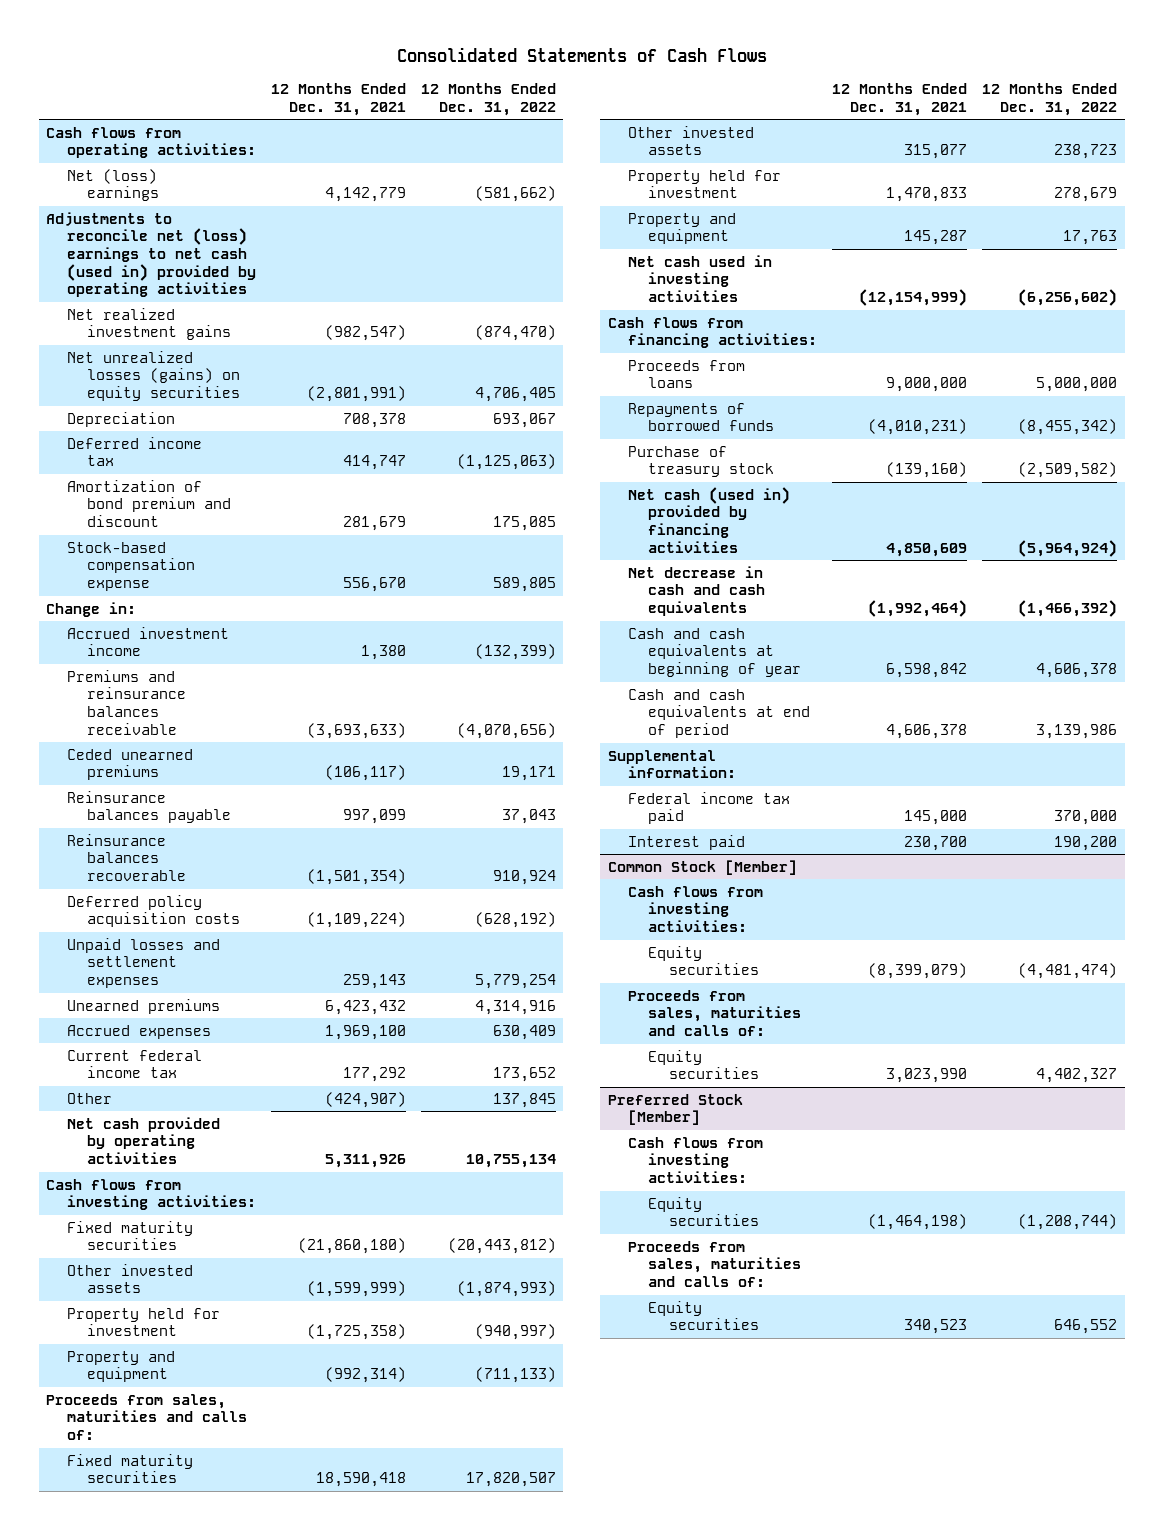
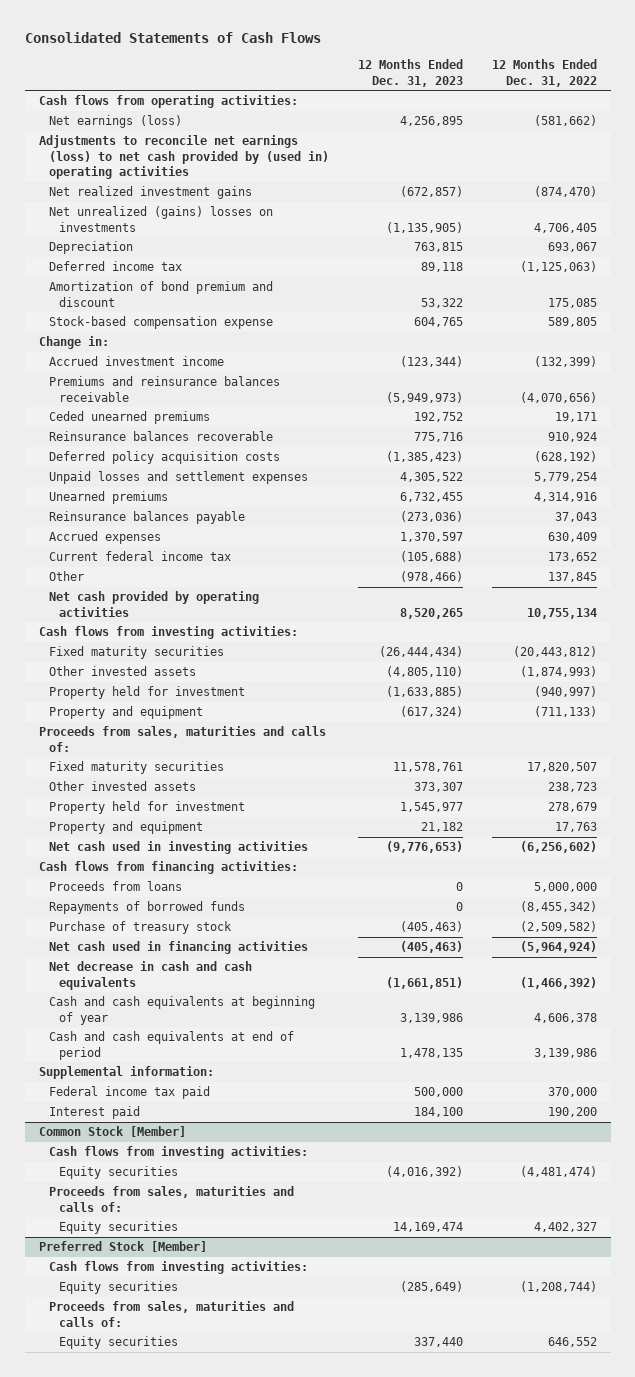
[270,83,406,116] 12 Months Ended Dec. 31, 2021 -> none
none -> [357,59,463,87] 12 Months Ended Dec. 31, 2023
[66,168,160,202] Net (loss) earnings -> [49,115,183,129] Net earnings (loss)
[46,211,256,298] Adjustments to reconcile net (loss) earnings to net cash (used in) provided by operating activities -> [38,135,330,179] Adjustments to reconcile net earnings (loss) to net cash provided by (used in) operating activities
[66,350,241,402] Net unrealized losses (gains) on equity securities -> [49,206,274,232] Net unrealized (gains) losses on investments
[66,790,232,824] Reinsurance balances payable -> [49,511,246,525] Reinsurance balances payable
[628,486,791,553] Net cash (used in) provided by financing activities -> [49,941,309,955] Net cash used in financing activities

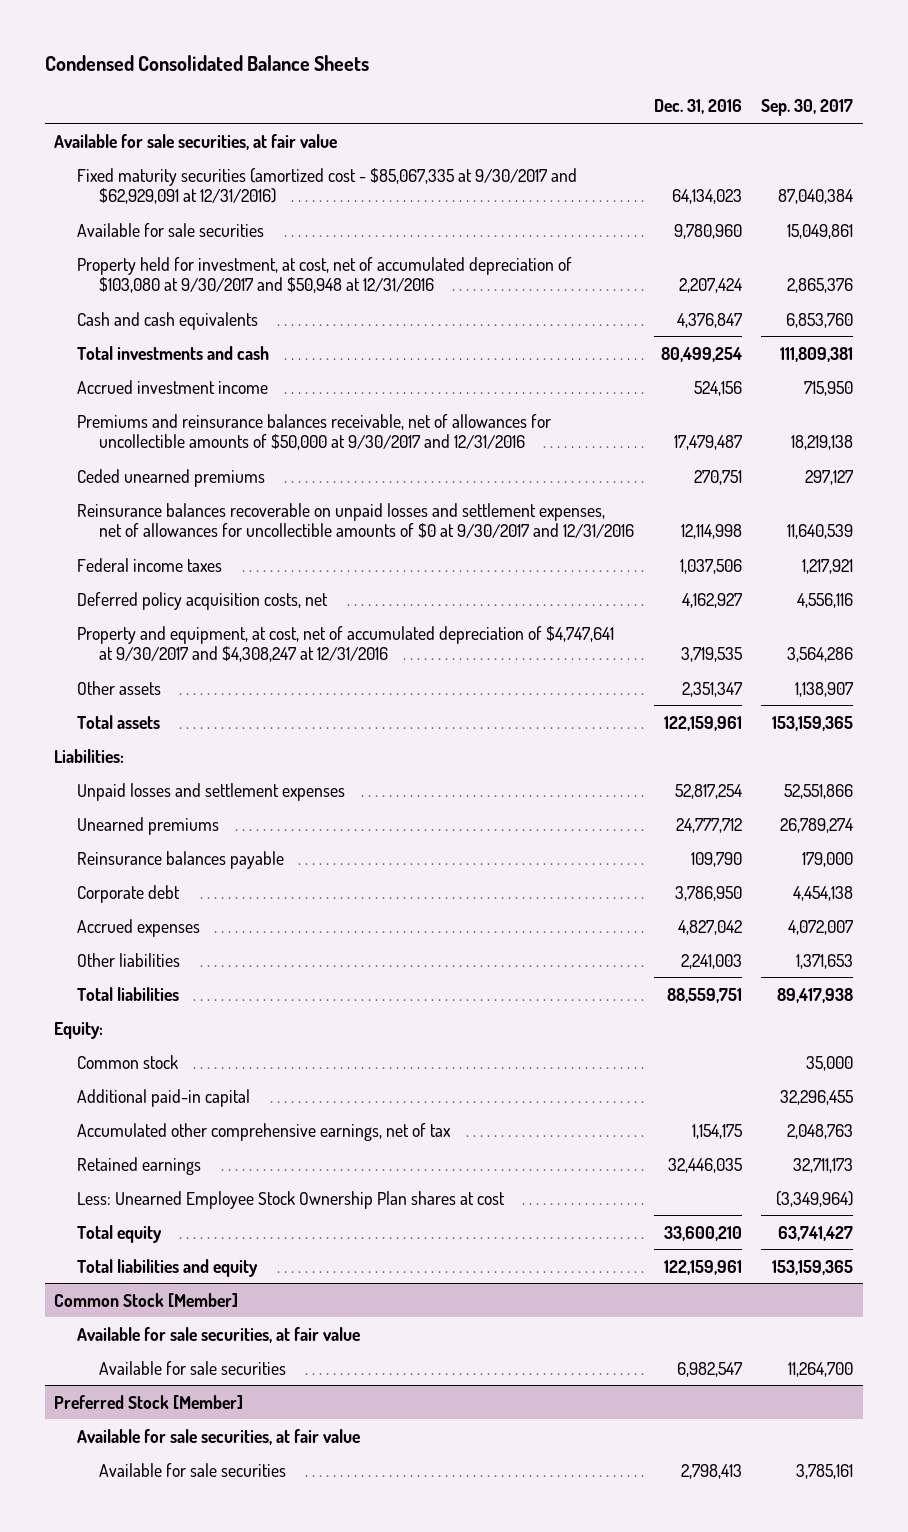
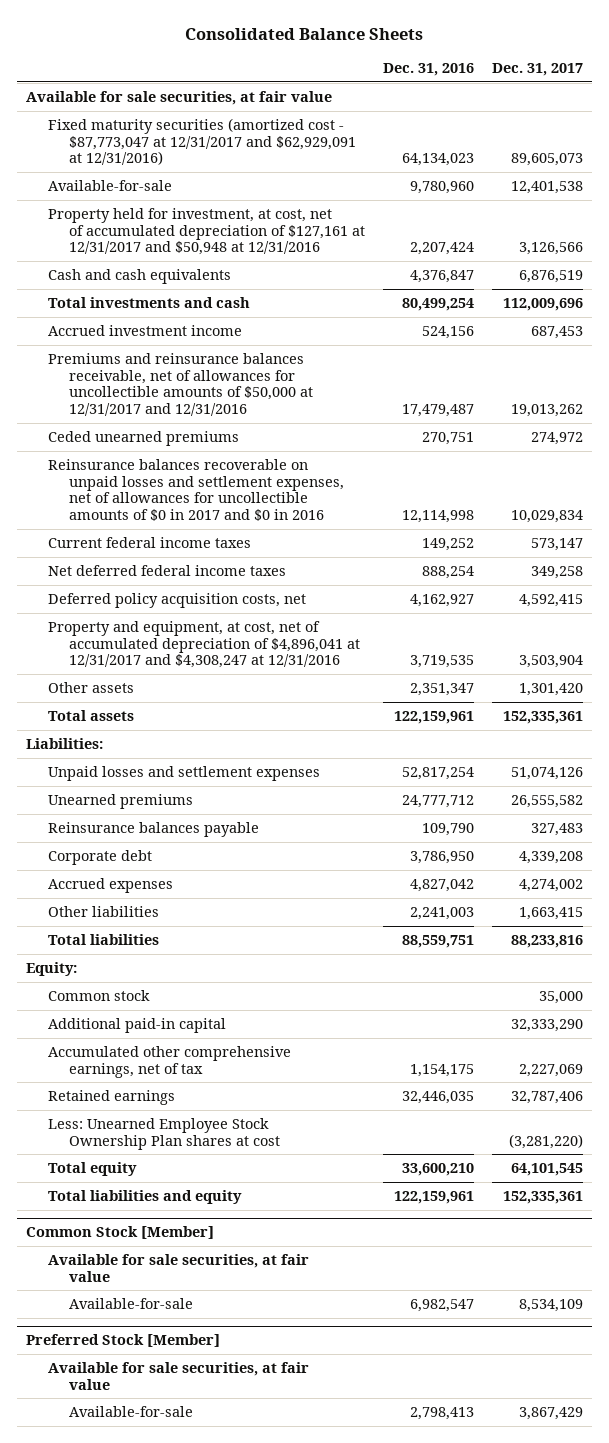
[44,55,369,72] Condensed Consolidated Balance Sheets -> [185,27,424,40] Consolidated Balance Sheets
[761,99,854,117] Sep. 30, 2017 -> none
none -> [492,63,584,77] Dec. 31, 2017
[76,167,577,205] Fixed maturity securities (amortized cost - $85,067,335 at 9/30/2017 and $62,929,091 at 12/31/2016) -> [47,118,357,166] Fixed maturity securities (amortized cost - $87,773,047 at 12/31/2017 and $62,929,091 at 12/31/2016)
[76,222,264,237] Available for sale securities -> [47,180,172,192] Available-for-sale
[76,256,572,294] Property held for investment, at cost, net of accumulated depreciation of $103,080 at 9/30/2017 and $50,948 at 12/31/2016 -> [47,208,366,256] Property held for investment, at cost, net of accumulated depreciation of $127,161 at 12/31/2017 and $50,948 at 12/31/2016
[76,413,551,451] Premiums and reinsurance balances receivable, net of allowances for uncollectible amounts of $50,000 at 9/30/2017 and 12/31/2016 -> [47,353,314,417] Premiums and reinsurance balances receivable, net of allowances for uncollectible amounts of $50,000 at 12/31/2017 and 12/31/2016
[76,502,635,539] Reinsurance balances recoverable on unpaid losses and settlement expenses, net of allowances for uncollectible amounts of $0 at 9/30/2017 and 12/31/2016 -> [47,459,345,522] Reinsurance balances recoverable on unpaid losses and settlement expenses, net of allowances for uncollectible amounts of $0 in 2017 and $0 in 2016
[76,557,222,572] Federal income taxes -> [47,537,251,549] Current federal income taxes
[679,558,742,574] 1,037,506 -> [422,538,475,552] 149,252
none -> [47,565,286,577] Net deferred federal income taxes
[76,625,614,663] Property and equipment, at cost, net of accumulated depreciation of $4,747,641 at 9/30/2017 and $4,308,247 at 12/31/2016 -> [47,621,361,669] Property and equipment, at cost, net of accumulated depreciation of $4,896,041 at 12/31/2017 and $4,308,247 at 12/31/2016
[99,1360,287,1375] Available for sale securities -> [69,1298,194,1310] Available-for-sale
[99,1462,287,1477] Available for sale securities -> [69,1406,194,1418] Available-for-sale

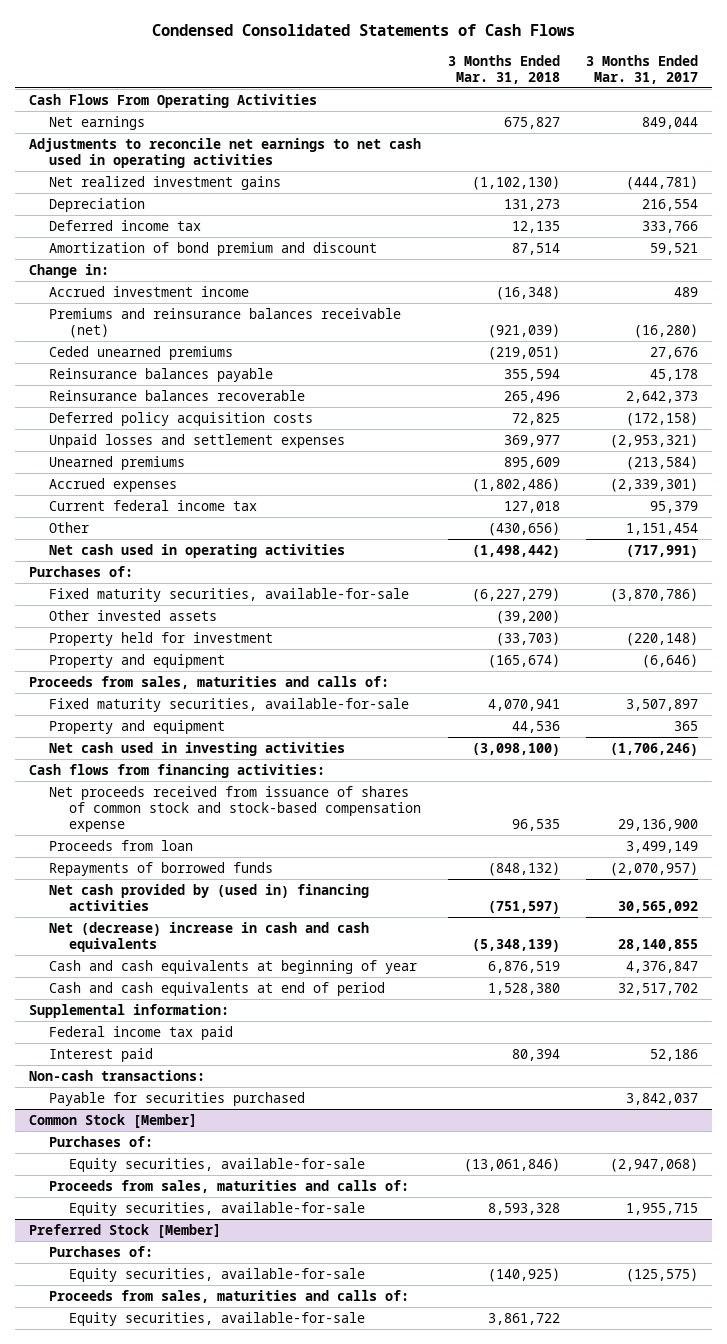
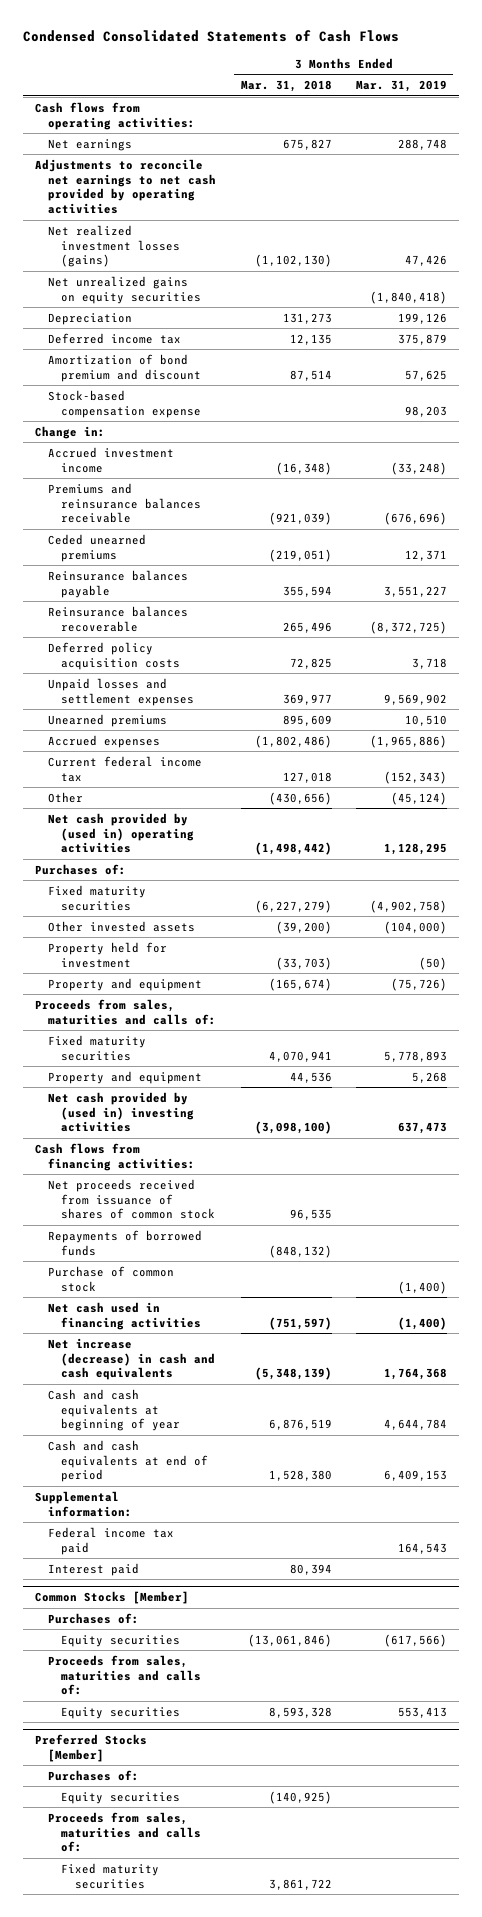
[586,54,699,84] 3 Months Ended Mar. 31, 2017 -> none
none -> [355,80,447,93] Mar. 31, 2019
[28,93,317,108] Cash Flows From Operating Activities -> [35,101,196,130] Cash flows from operating activities:
[28,137,421,168] Adjustments to reconcile net earnings to net cash used in operating activities -> [35,158,217,215] Adjustments to reconcile net earnings to net cash provided by operating activities
[49,175,282,190] Net realized investment gains -> [48,224,181,268] Net realized investment losses (gains)
none -> [48,275,202,304] Net unrealized gains on equity securities
none -> [48,389,202,418] Stock-based compensation expense
[49,307,402,338] Premiums and reinsurance balances receivable (net) -> [48,482,202,524] Premiums and reinsurance balances receivable
[49,543,346,558] Net cash used in operating activities -> [48,812,195,854] Net cash provided by (used in) operating activities
[49,587,410,602] Fixed maturity securities, available-for-sale -> [48,884,147,911] Fixed maturity securities
[49,697,410,712] Fixed maturity securities, available-for-sale -> [48,1034,147,1061] Fixed maturity securities
[49,741,346,756] Net cash used in investing activities -> [48,1091,195,1133] Net cash provided by (used in) investing activities
[49,839,194,851] Proceeds from loan -> none
[49,785,422,832] Net proceeds received from issuance of shares of common stock and stock-based compensation expense -> [48,1178,216,1220] Net proceeds received from issuance of shares of common stock
none -> [48,1265,175,1292] Purchase of common stock
[49,883,370,911] Net cash provided by (used in) financing activities -> [48,1301,202,1330] Net cash used in financing activities
[49,921,370,952] Net (decrease) increase in cash and cash equivalents -> [48,1337,216,1381] Net increase (decrease) in cash and cash equivalents
[28,1069,205,1081] Non-cash transactions: -> none
[49,1091,306,1106] Payable for securities purchased -> none
[28,1113,197,1128] Common Stock [Member] -> [35,1591,190,1605] Common Stocks [Member]
[69,1157,366,1172] Equity securities, available-for-sale -> [61,1634,181,1647] Equity securities
[69,1201,366,1216] Equity securities, available-for-sale -> [61,1706,181,1719] Equity securities
[28,1223,221,1238] Preferred Stock [Member] -> [35,1734,148,1762] Preferred Stocks [Member]
[69,1267,366,1282] Equity securities, available-for-sale -> [61,1791,181,1804] Equity securities
[69,1311,366,1326] Equity securities, available-for-sale -> [61,1862,160,1889] Fixed maturity securities

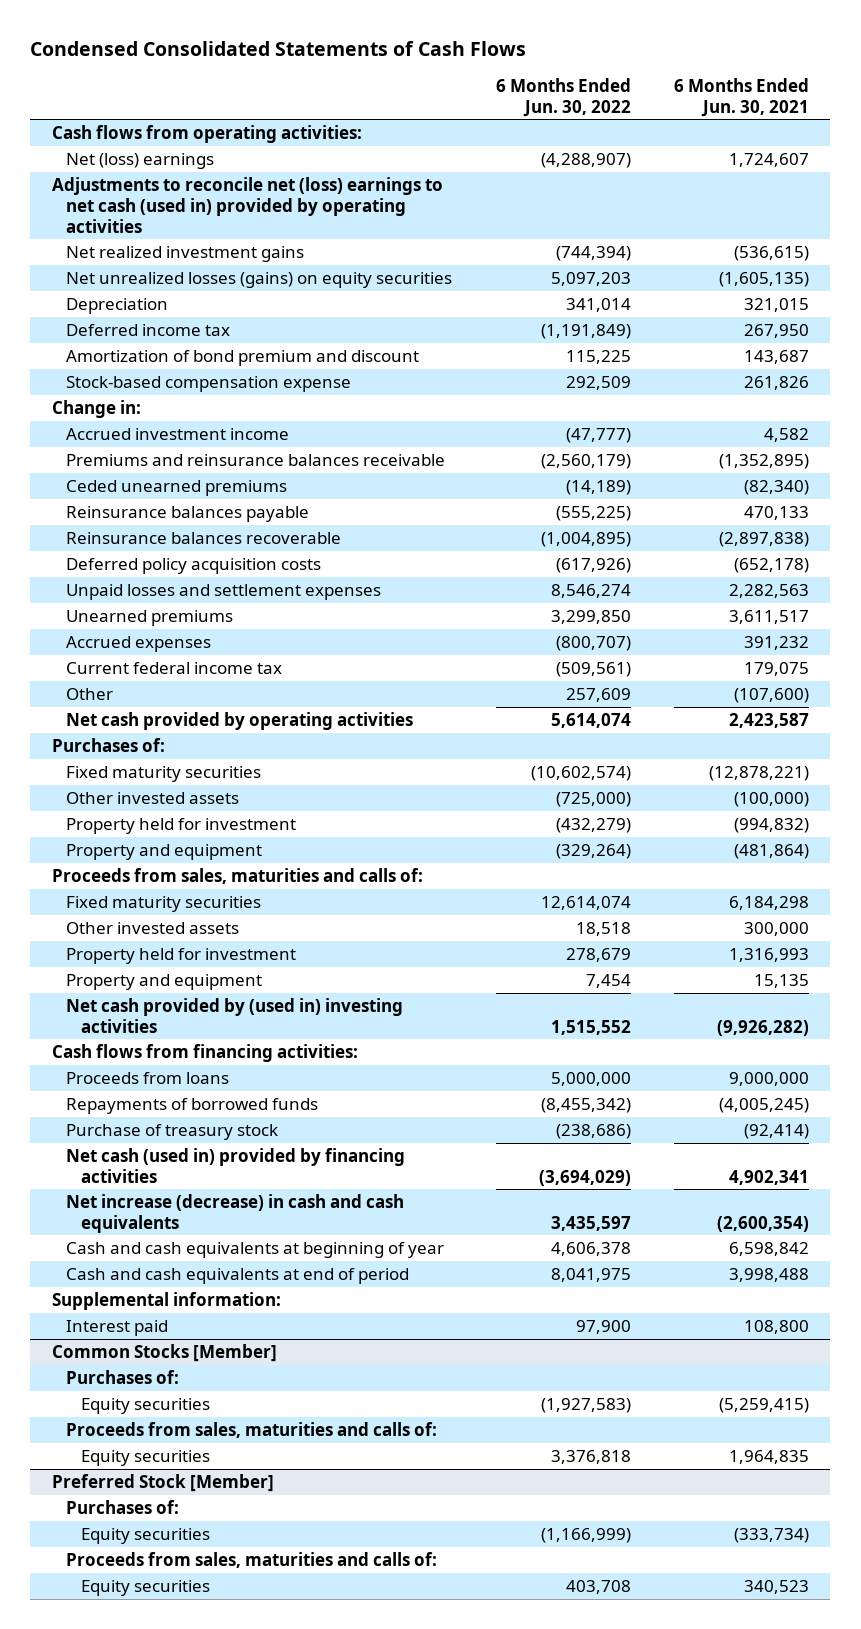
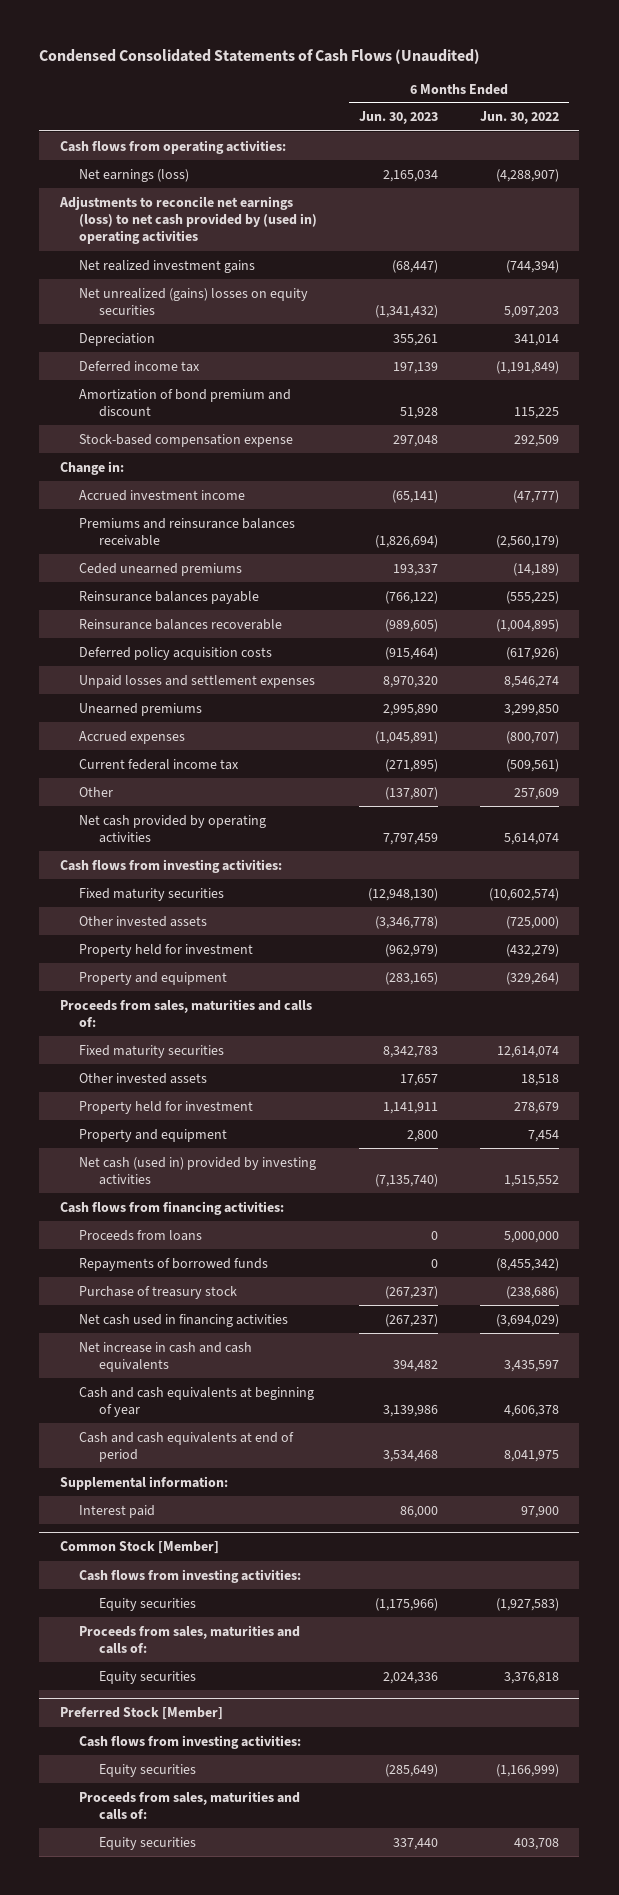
[30,41,527,57] Condensed Consolidated Statements of Cash Flows -> [39,49,481,65] Condensed Consolidated Statements of Cash Flows (Unaudited)
[673,77,809,117] 6 Months Ended Jun. 30, 2021 -> none
none -> [358,111,438,125] Jun. 30, 2023
[66,152,215,169] Net (loss) earnings -> [79,168,190,182] Net earnings (loss)
[51,176,443,233] Adjustments to reconcile net (loss) earnings to net cash (used in) provided by operating activities -> [59,195,318,245] Adjustments to reconcile net earnings (loss) to net cash provided by (used in) operating activities
[66,271,453,288] Net unrealized losses (gains) on equity securities -> [79,287,309,315] Net unrealized (gains) losses on equity securities
[51,737,165,752] Purchases of: -> none
none -> [60,858,283,873] Cash flows from investing activities:
[66,997,404,1033] Net cash provided by (used in) investing activities -> [79,1156,317,1185] Net cash (used in) provided by investing activities
[66,1147,406,1183] Net cash (used in) provided by financing activities -> [79,1313,289,1327] Net cash used in financing activities
[66,1193,405,1233] Net increase (decrease) in cash and cash equivalents -> [79,1341,253,1372] Net increase in cash and cash equivalents
[66,1369,180,1384] Purchases of: -> none
[51,1343,277,1362] Common Stocks [Member] -> [60,1541,220,1555] Common Stock [Member]
none -> [79,1568,302,1583] Cash flows from investing activities:
[66,1499,180,1514] Purchases of: -> none
none -> [79,1734,302,1749] Cash flows from investing activities:

